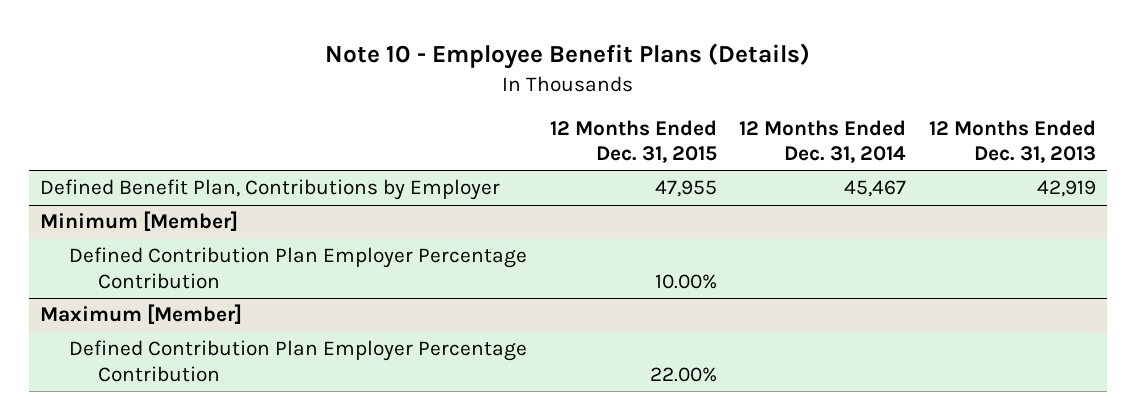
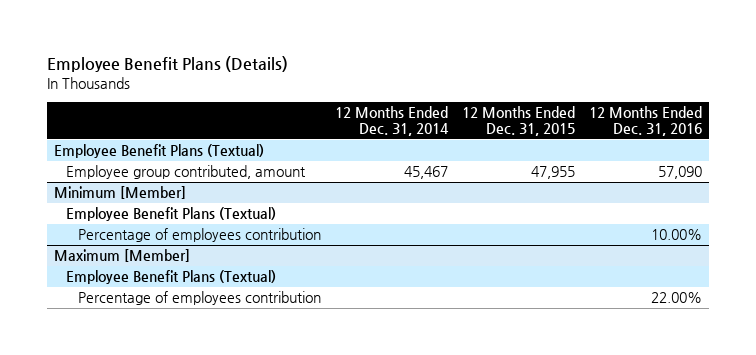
[325,42,811,69] Note 10 - Employee Benefit Plans (Details) -> [47,55,289,72] Employee Benefit Plans (Details)
[928,120,1096,164] 12 Months Ended Dec. 31, 2013 -> none
none -> [589,105,703,137] 12 Months Ended Dec. 31, 2016
none -> [54,144,265,159] Employee Benefit Plans (Textual)
[40,179,501,201] Defined Benefit Plan, Contributions by Employer -> [66,165,307,180] Employee group contributed, amount
[69,247,528,289] Defined Contribution Plan Employer Percentage Contribution -> none
none -> [66,207,277,222] Employee Benefit Plans (Textual)
none -> [78,228,322,243] Percentage of employees contribution
[69,340,528,382] Defined Contribution Plan Employer Percentage Contribution -> none
none -> [66,270,277,285] Employee Benefit Plans (Textual)
none -> [78,291,322,306] Percentage of employees contribution

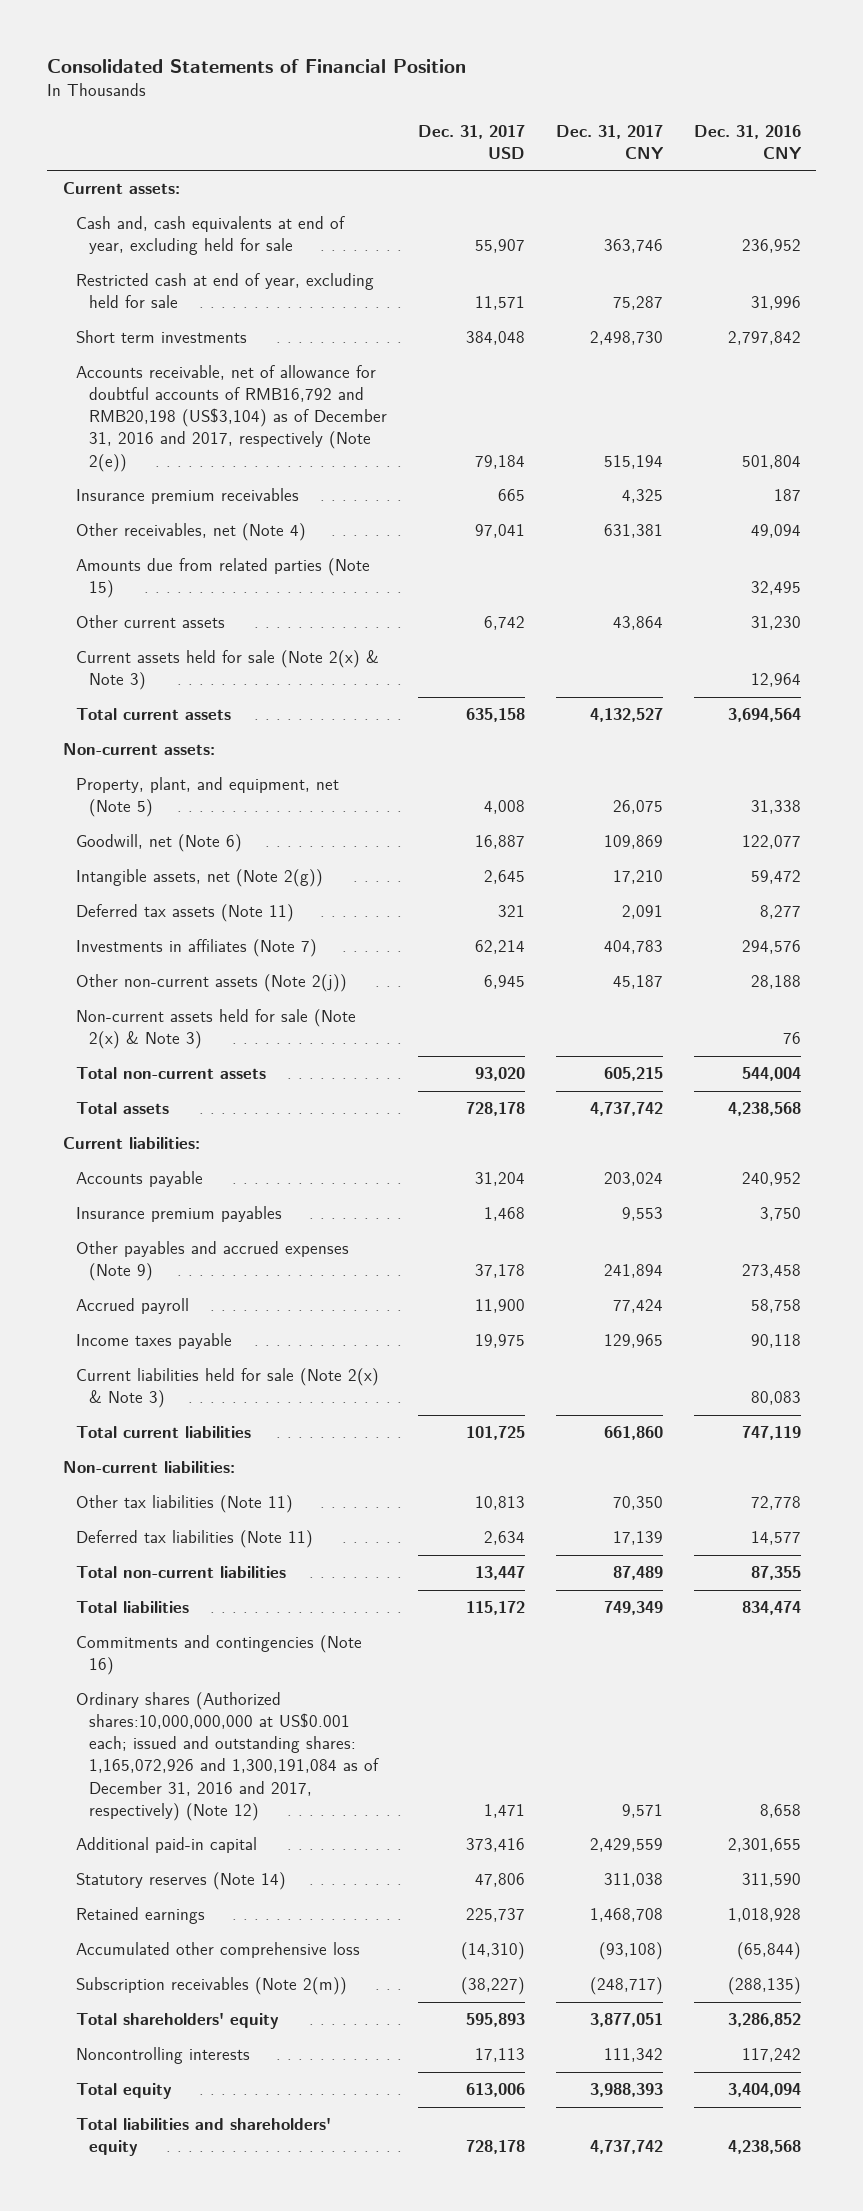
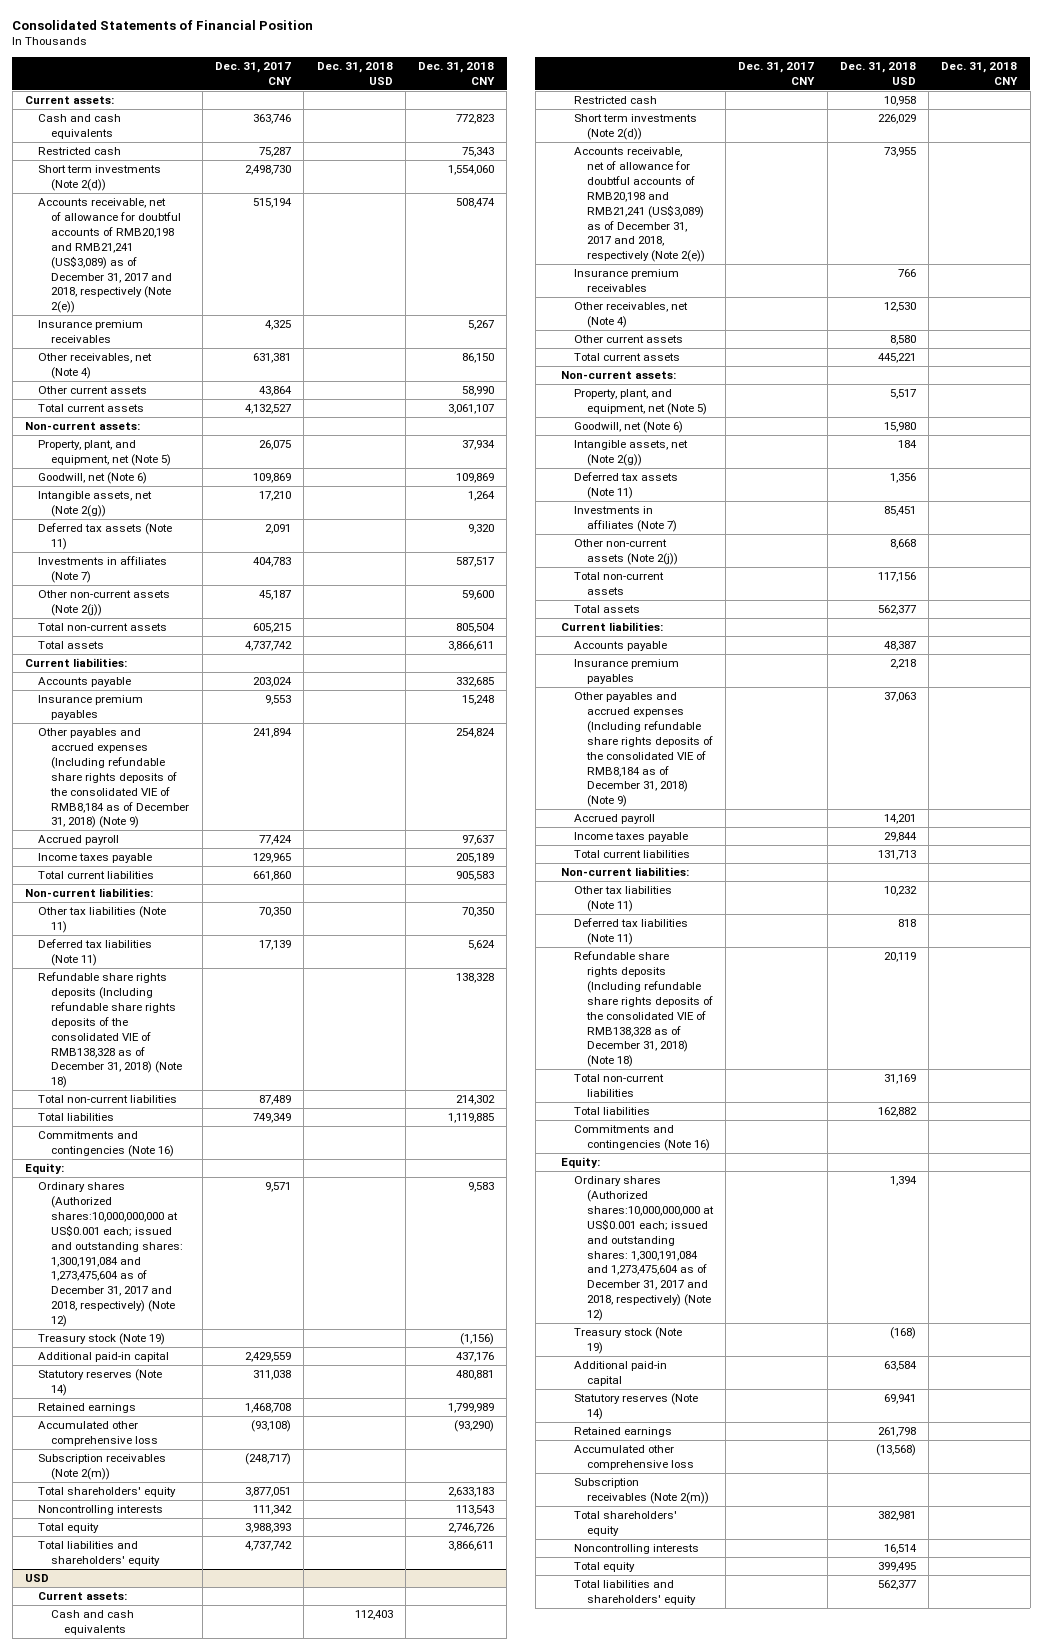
[417,124,525,159] Dec. 31, 2017 USD -> none
[693,124,802,159] Dec. 31, 2016 CNY -> none
none -> [316,61,393,85] Dec. 31, 2018 USD
none -> [418,61,496,85] Dec. 31, 2018 CNY
[75,216,345,256] Cash and, cash equivalents at end of year, excluding held for sale -> [37,114,121,139] Cash and cash equivalents
[75,273,374,309] Restricted cash at end of year, excluding held for sale -> [37,147,121,156] Restricted cash
[75,330,247,344] Short term investments -> [37,165,161,191] Short term investments (Note 2(d))
[75,365,387,472] Accounts receivable, net of allowance for doubtful accounts of RMB16,792 and RMB20,198 (US$3,104) as of December 31, 2016 and 2017, respectively (Note 2(e)) -> [37,198,181,314] Accounts receivable, net of allowance for doubtful accounts of RMB20,198 and RMB21,241 (US$3,089) as of December 31, 2017 and 2018, respectively (Note 2(e))
[75,558,370,599] Amounts due from related parties (Note 15) -> none
[75,650,379,691] Current assets held for sale (Note 2(x) & Note 3) -> none
[75,1009,356,1050] Non-current assets held for sale (Note 2(x) & Note 3) -> none
[75,1241,349,1282] Other payables and accrued expenses (Note 9) -> [37,728,189,829] Other payables and accrued expenses (Including refundable share rights deposits of the consolidated VIE of RMB8,184 as of December 31, 2018) (Note 9)
[75,1368,379,1409] Current liabilities held for sale (Note 2(x) & Note 3) -> none
none -> [37,972,182,1089] Refundable share rights deposits (Including refundable share rights deposits of the consolidated VIE of RMB138,328 as of December 31, 2018) (Note 18)
none -> [24,1163,64,1175] Equity:
[75,1692,379,1821] Ordinary shares (Authorized shares:10,000,000,000 at US$0.001 each; issued and outstanding shares: 1,165,072,926 and 1,300,191,084 as of December 31, 2016 and 2017, respectively) (Note 12) -> [37,1182,183,1328] Ordinary shares (Authorized shares:10,000,000,000 at US$0.001 each; issued and outstanding shares: 1,300,191,084 and 1,273,475,604 as of December 31, 2017 and 2018, respectively) (Note 12)
none -> [37,1333,165,1346] Treasury stock (Note 19)
none -> [24,1574,49,1583] USD
none -> [37,1592,127,1601] Current assets:
none -> [50,1610,134,1635] Cash and cash equivalents
none -> [574,96,658,105] Restricted cash
none -> [574,114,698,140] Short term investments (Note 2(d))
none -> [574,147,705,263] Accounts receivable, net of allowance for doubtful accounts of RMB20,198 and RMB21,241 (US$3,089) as of December 31, 2017 and 2018, respectively (Note 2(e))
none -> [574,269,680,292] Insurance premium receivables
none -> [574,302,689,328] Other receivables, net (Note 4)
none -> [574,335,684,344] Other current assets
none -> [574,353,681,362] Total current assets
none -> [561,371,677,380] Non-current assets:
none -> [574,389,707,415] Property, plant, and equipment, net (Note 5)
none -> [574,421,684,434] Goodwill, net (Note 6)
none -> [574,440,689,466] Intangible assets, net (Note 2(g))
none -> [574,472,679,499] Deferred tax assets (Note 11)
none -> [574,506,677,532] Investments in affiliates (Note 7)
none -> [574,539,678,565] Other non-current assets (Note 2(j))
none -> [574,572,665,595] Total non-current assets
none -> [574,605,641,614] Total assets
none -> [561,622,664,632] Current liabilities:
none -> [574,641,668,652] Accounts payable
none -> [574,659,680,684] Insurance premium payables
none -> [574,692,713,808] Other payables and accrued expenses (Including refundable share rights deposits of the consolidated VIE of RMB8,184 as of December 31, 2018) (Note 9)
none -> [574,814,656,825] Accrued payroll
none -> [574,832,689,843] Income taxes payable
none -> [574,850,691,859] Total current liabilities
none -> [561,867,690,877] Non-current liabilities:
none -> [574,886,673,912] Other tax liabilities (Note 11)
none -> [574,918,689,945] Deferred tax liabilities (Note 11)
none -> [574,951,713,1068] Refundable share rights deposits (Including refundable share rights deposits of the consolidated VIE of RMB138,328 as of December 31, 2018) (Note 18)
none -> [574,1074,665,1097] Total non-current liabilities
none -> [574,1107,651,1116] Total liabilities
none -> [574,1125,710,1151] Commitments and contingencies (Note 16)
none -> [561,1157,601,1169] Equity:
none -> [574,1176,714,1322] Ordinary shares (Authorized shares:10,000,000,000 at US$0.001 each; issued and outstanding shares: 1,300,191,084 and 1,273,475,604 as of December 31, 2017 and 2018, respectively) (Note 12)
none -> [574,1327,683,1354] Treasury stock (Note 19)
none -> [574,1361,668,1386] Additional paid-in capital
none -> [574,1393,699,1420] Statutory reserves (Note 14)
none -> [574,1427,673,1438] Retained earnings
none -> [574,1445,694,1470] Accumulated other comprehensive loss
none -> [574,1478,709,1504] Subscription receivables (Note 2(m))
none -> [574,1511,678,1536] Total shareholders' equity
none -> [574,1544,700,1555] Noncontrolling interests
none -> [574,1562,636,1573] Total equity
none -> [574,1580,696,1605] Total liabilities and shareholders' equity

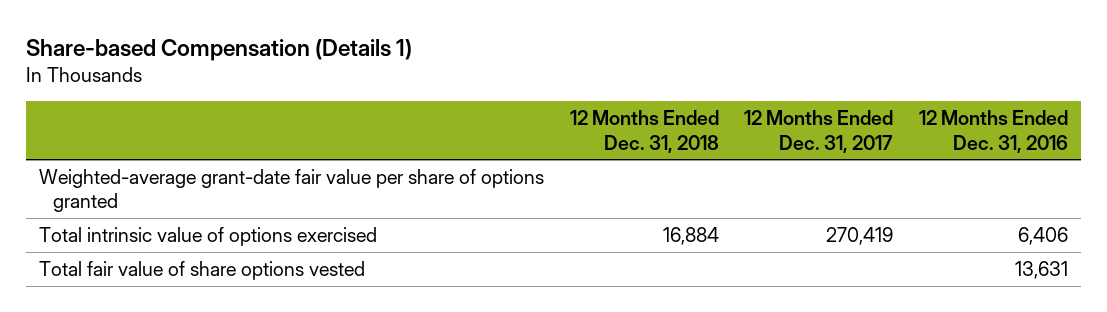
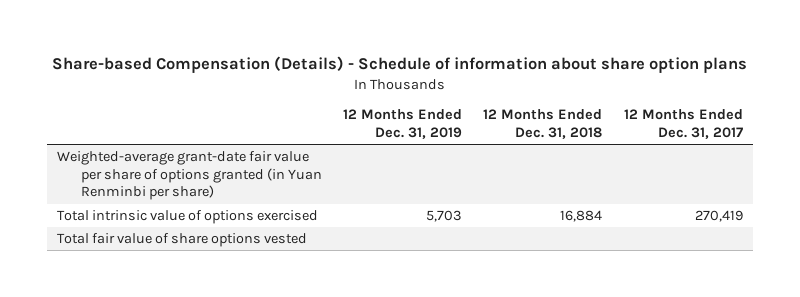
[25,38,412,61] Share-based Compensation (Details 1) -> [52,56,748,74] Share-based Compensation (Details) - Schedule of information about share option plans
[919,110,1069,153] 12 Months Ended Dec. 31, 2016 -> none
none -> [342,109,462,139] 12 Months Ended Dec. 31, 2019
[38,168,544,213] Weighted-average grant-date fair value per share of options granted -> [57,151,322,201] Weighted-average grant-date fair value per share of options granted (in Yuan Renminbi per share)

